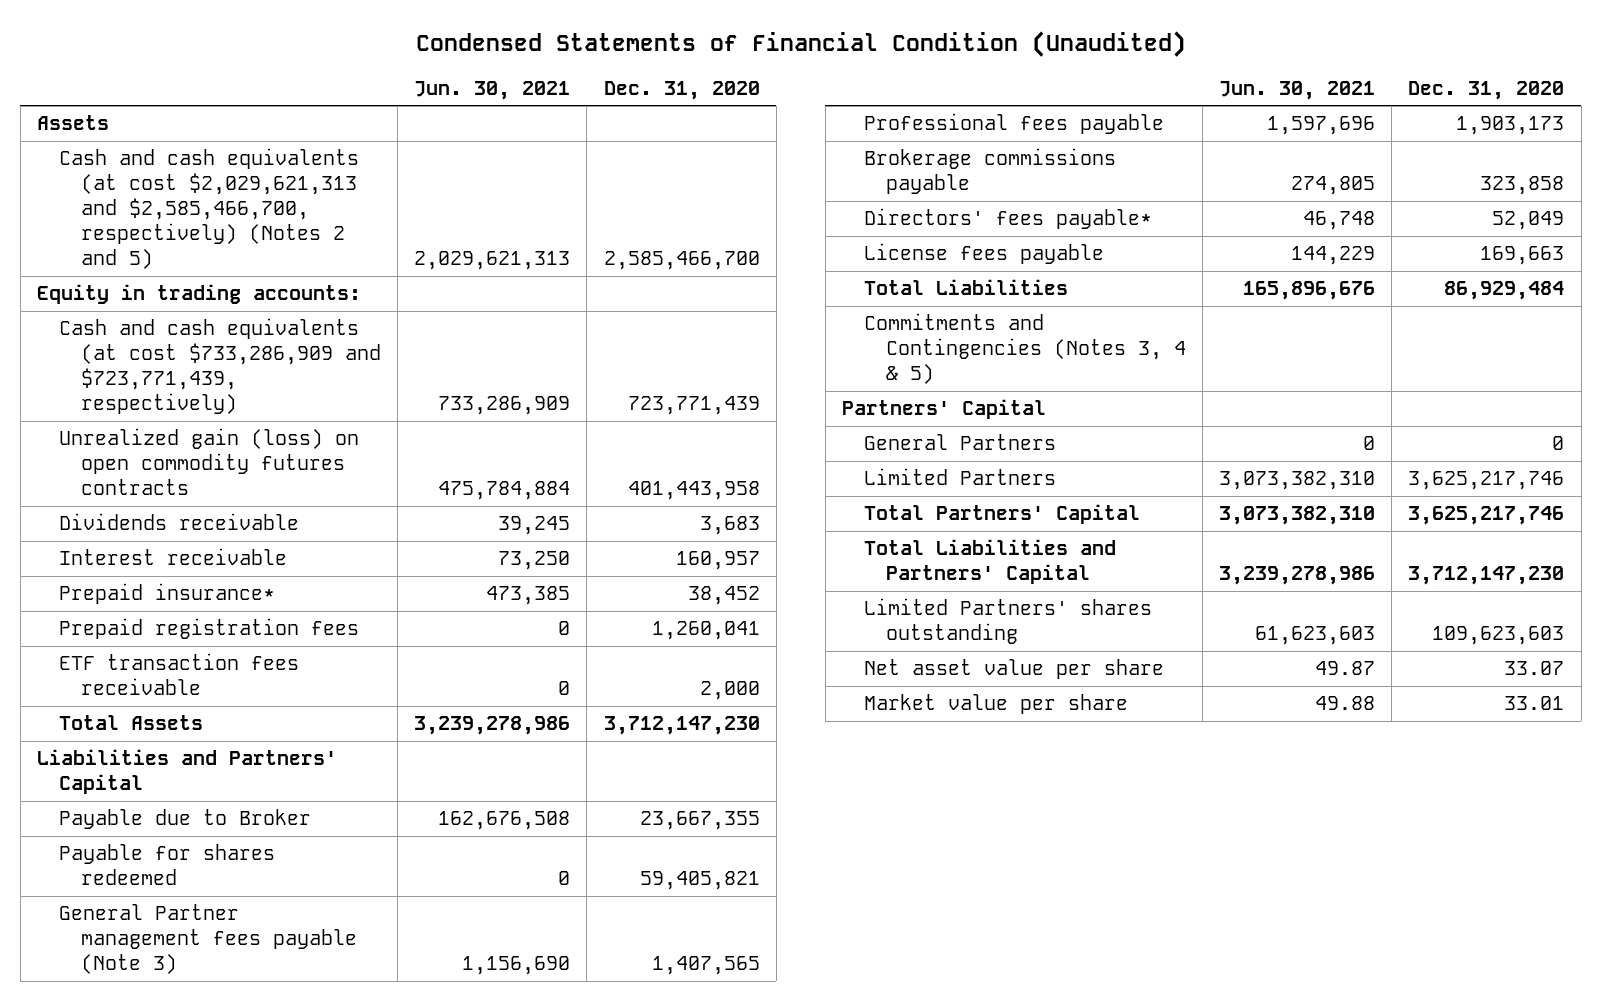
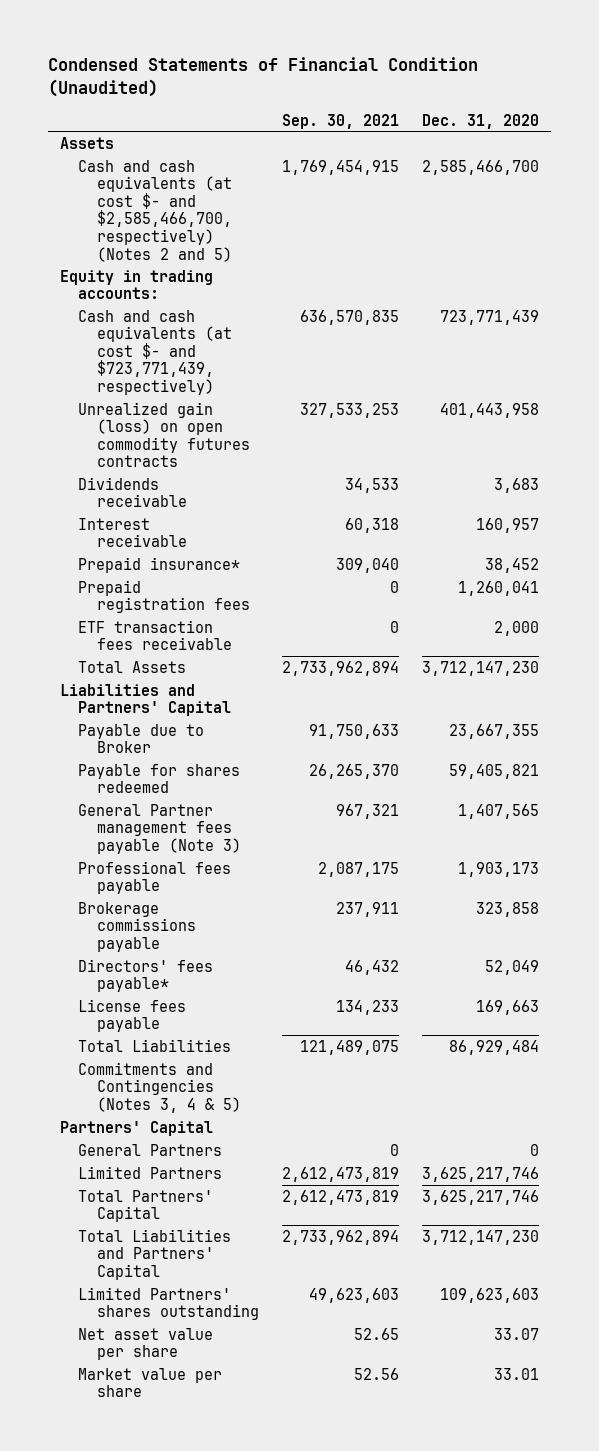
[414,80,571,100] Jun. 30, 2021 -> none
none -> [281,113,399,129] Sep. 30, 2021
[58,148,359,270] Cash and cash equivalents (at cost $2,029,621,313 and $2,585,466,700, respectively) (Notes 2 and 5) -> [78,159,232,262] Cash and cash equivalents (at cost $- and $2,585,466,700, respectively) (Notes 2 and 5)
[58,318,381,415] Cash and cash equivalents (at cost $733,286,909 and $723,771,439, respectively) -> [78,309,232,395] Cash and cash equivalents (at cost $- and $723,771,439, respectively)

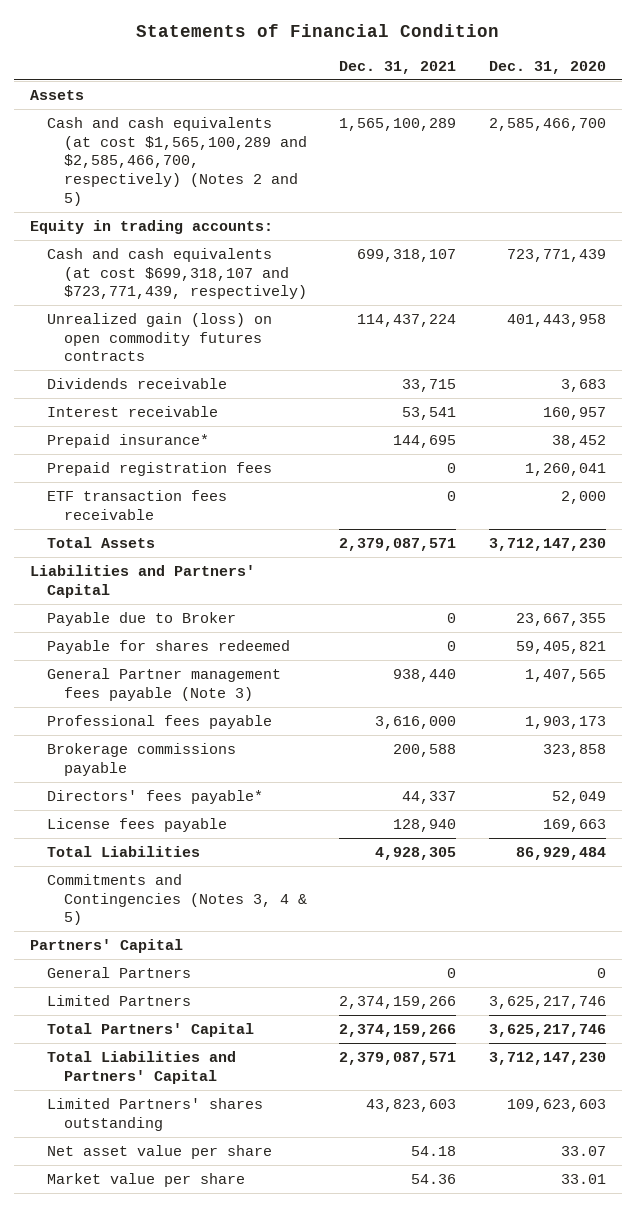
[48,57,479,98] Condensed Statements of Financial Condition (Unaudited) -> [135,24,499,38] Statements of Financial Condition
[281,113,399,129] Sep. 30, 2021 -> none
none -> [339,61,457,75] Dec. 31, 2021
[78,159,232,262] Cash and cash equivalents (at cost $- and $2,585,466,700, respectively) (Notes 2 and 5) -> [46,116,307,207] Cash and cash equivalents (at cost $1,565,100,289 and $2,585,466,700, respectively) (Notes 2 and 5)
[78,309,232,395] Cash and cash equivalents (at cost $- and $723,771,439, respectively) -> [46,247,307,300] Cash and cash equivalents (at cost $699,318,107 and $723,771,439, respectively)

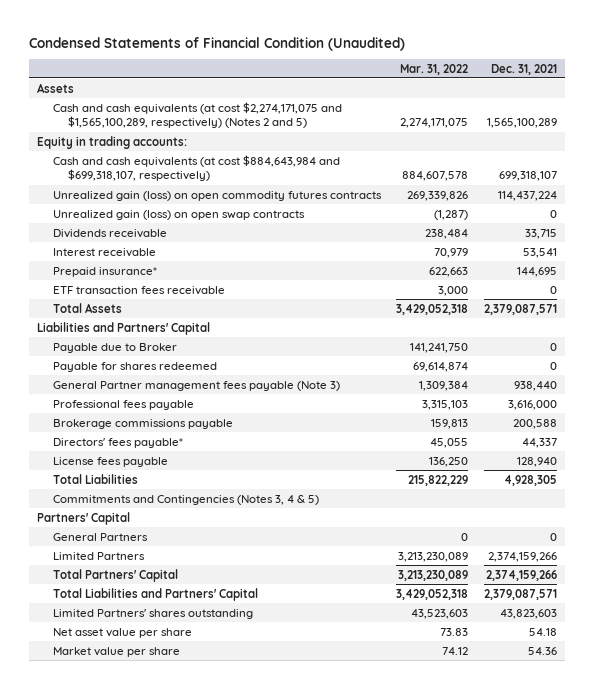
[135,24,499,38] Statements of Financial Condition -> [29,36,406,51] Condensed Statements of Financial Condition (Unaudited)
[488,61,606,75] Dec. 31, 2020 -> none
none -> [400,63,469,75] Mar. 31, 2022
[46,116,307,207] Cash and cash equivalents (at cost $1,565,100,289 and $2,585,466,700, respectively) (Notes 2 and 5) -> [52,101,342,129] Cash and cash equivalents (at cost $2,274,171,075 and $1,565,100,289, respectively) (Notes 2 and 5)
[46,247,307,300] Cash and cash equivalents (at cost $699,318,107 and $723,771,439, respectively) -> [52,154,340,182] Cash and cash equivalents (at cost $884,643,984 and $699,318,107, respectively)
none -> [52,209,305,220] Unrealized gain (loss) on open swap contracts
[46,461,272,476] Prepaid registration fees -> none

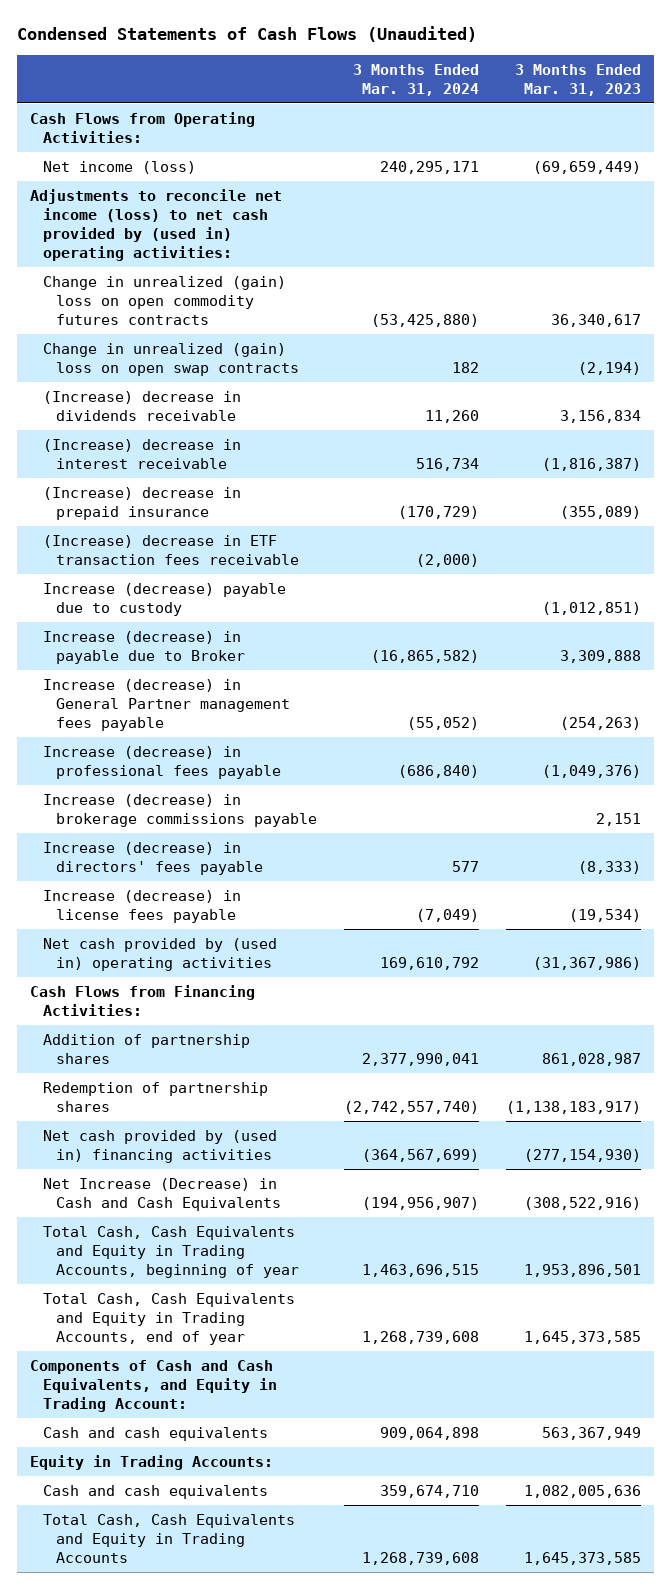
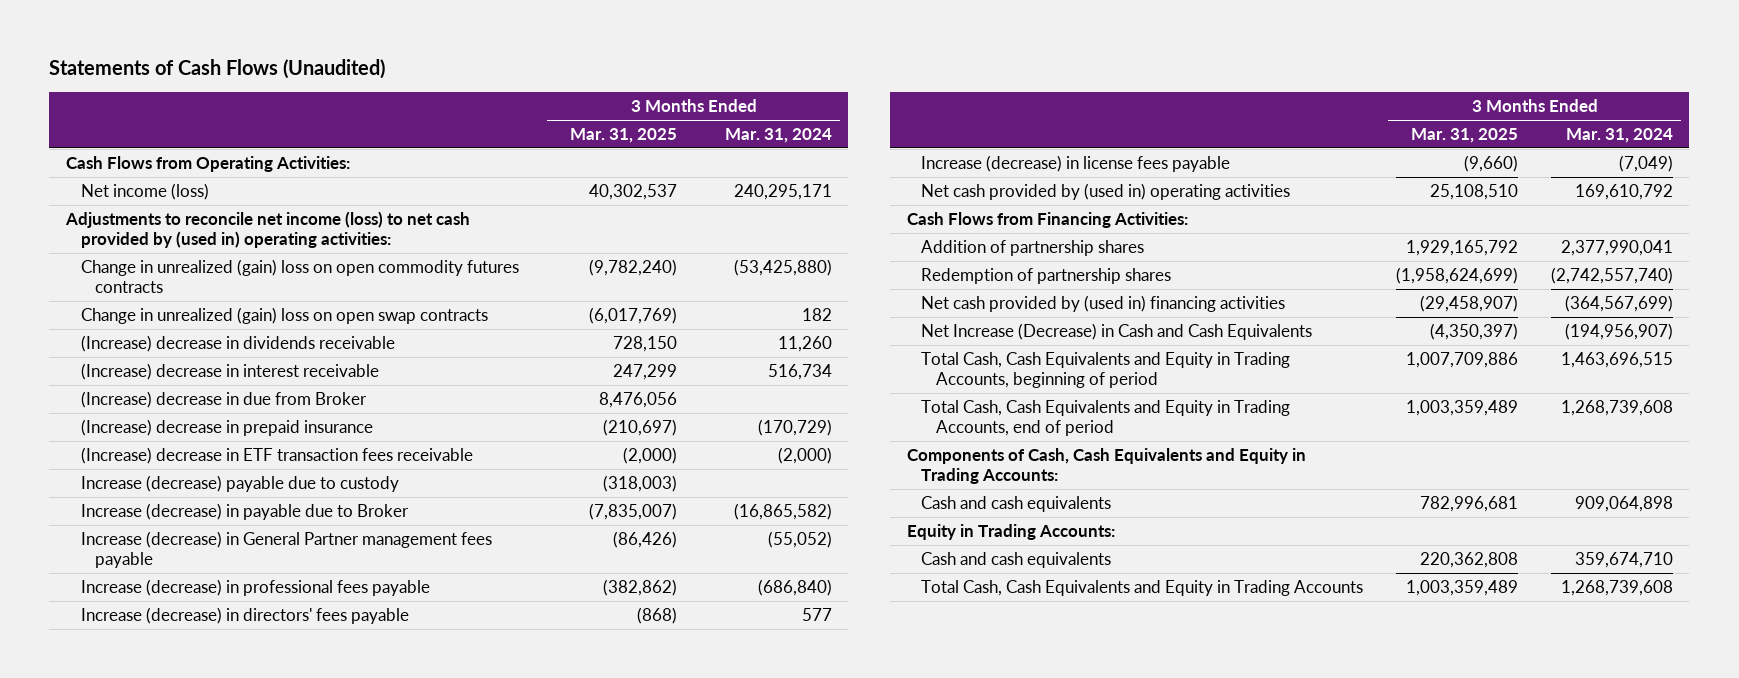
[17,26,478,43] Condensed Statements of Cash Flows (Unaudited) -> [49,59,386,80] Statements of Cash Flows (Unaudited)
[514,63,641,96] 3 Months Ended Mar. 31, 2023 -> none
none -> [570,128,678,144] Mar. 31, 2025
none -> [80,390,367,408] (Increase) decrease in due from Broker
[43,793,318,827] Increase (decrease) in brokerage commissions payable -> none
[43,1225,300,1278] Total Cash, Cash Equivalents and Equity in Trading Accounts, beginning of year -> [921,351,1291,389] Total Cash, Cash Equivalents and Equity in Trading Accounts, beginning of period
[43,1292,296,1345] Total Cash, Cash Equivalents and Equity in Trading Accounts, end of year -> [921,399,1291,437] Total Cash, Cash Equivalents and Equity in Trading Accounts, end of period
[30,1359,278,1412] Components of Cash and Cash Equivalents, and Equity in Trading Account: -> [906,447,1306,485] Components of Cash, Cash Equivalents and Equity in Trading Accounts:

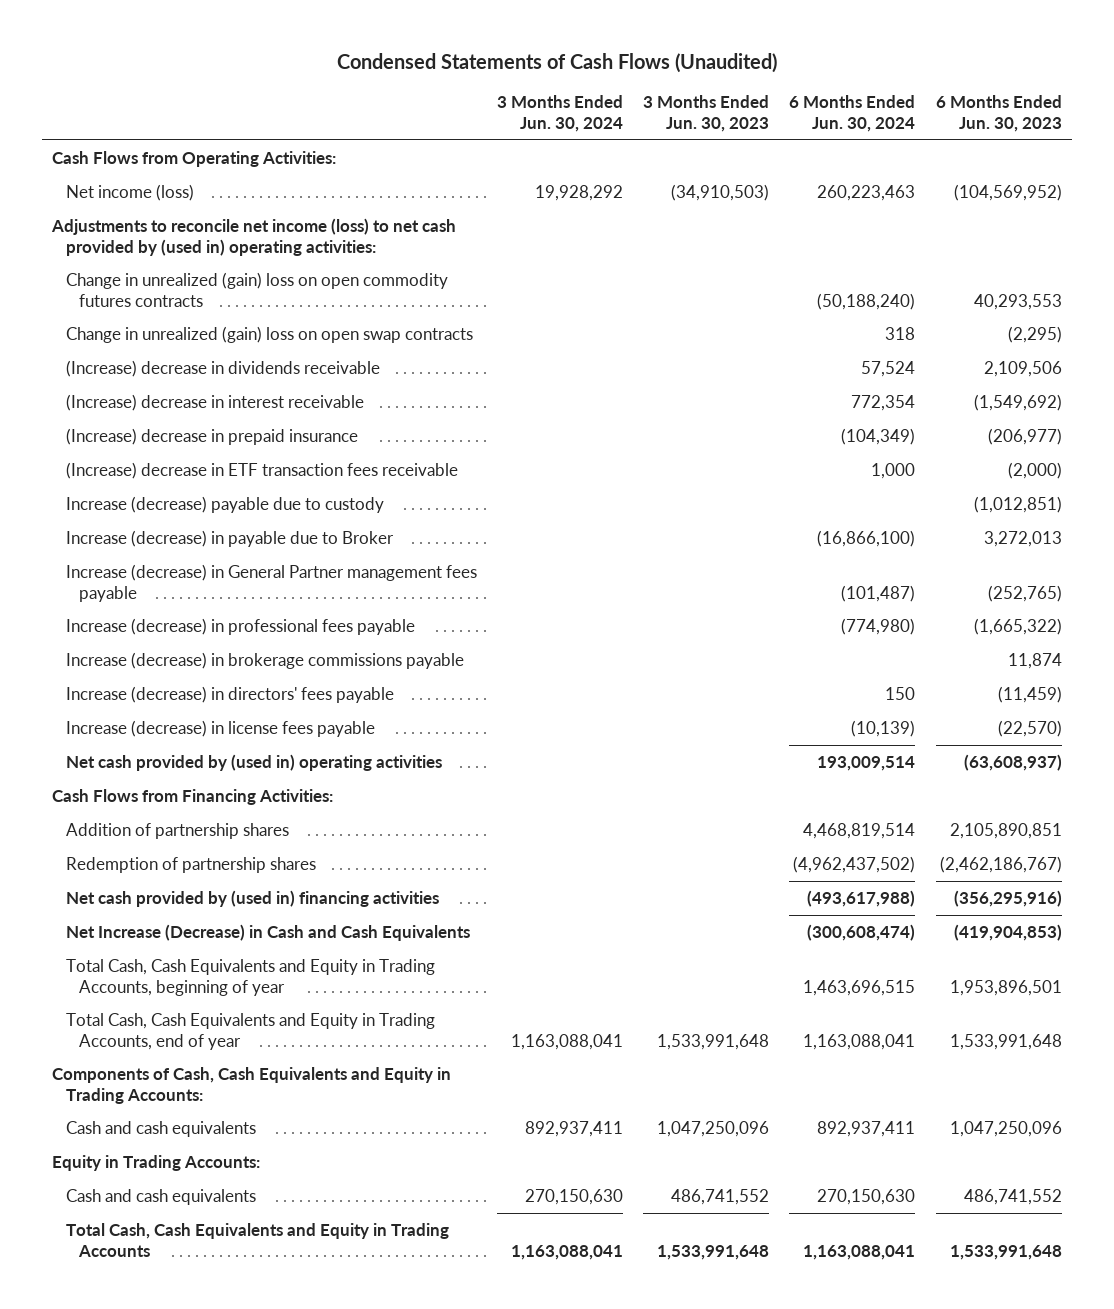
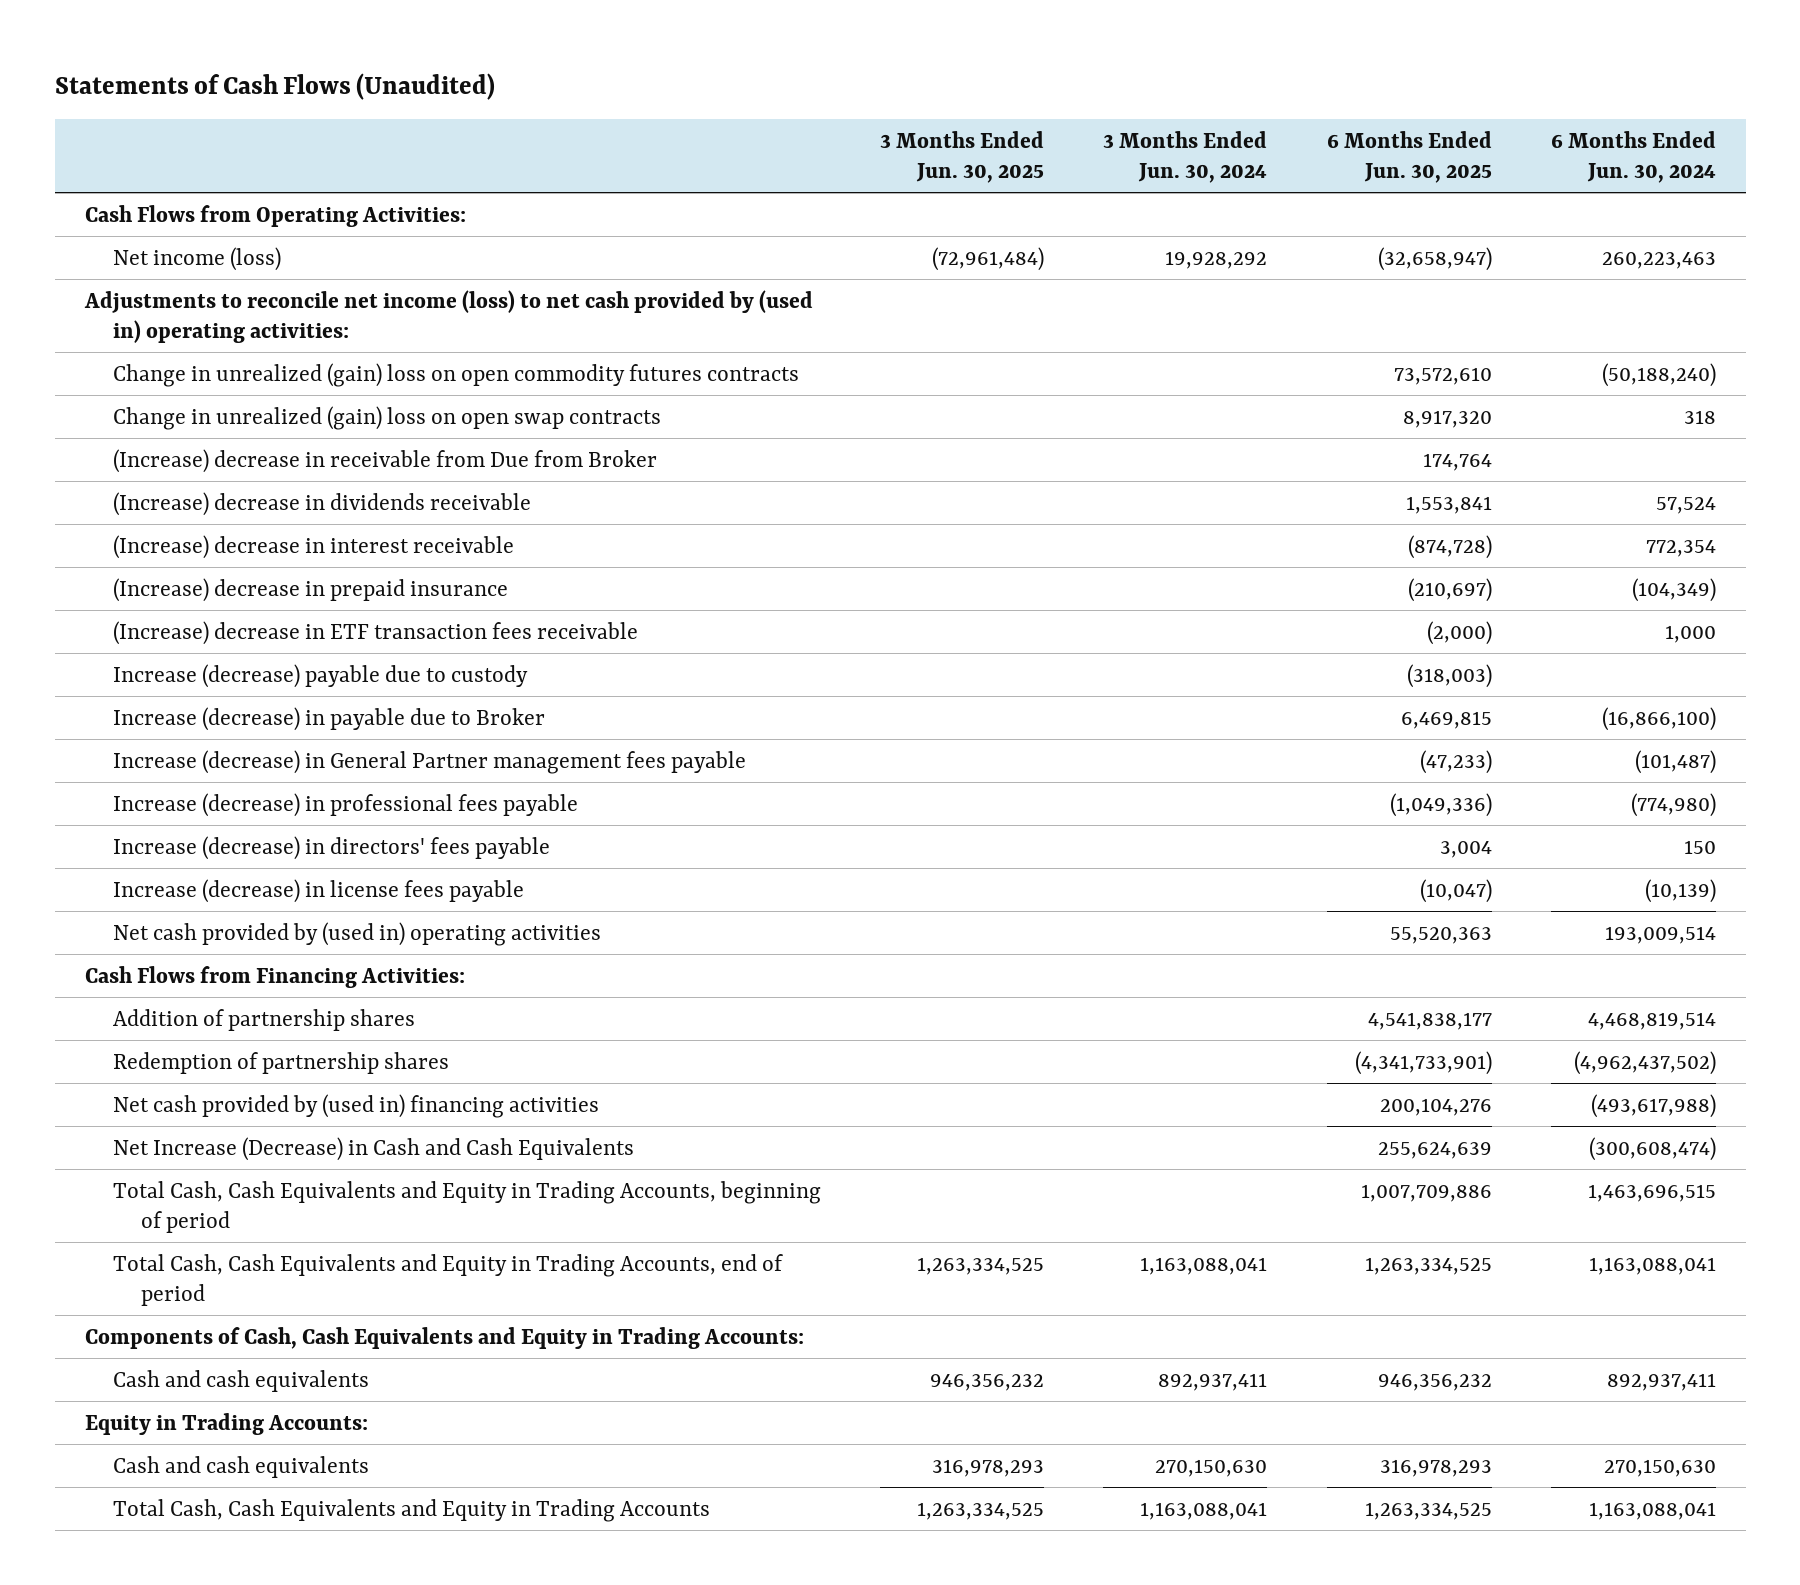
[336,52,777,73] Condensed Statements of Cash Flows (Unaudited) -> [54,72,495,100] Statements of Cash Flows (Unaudited)
[643,95,770,133] 3 Months Ended Jun. 30, 2023 -> none
[935,95,1062,133] 6 Months Ended Jun. 30, 2023 -> none
none -> [880,130,1045,183] 3 Months Ended Jun. 30, 2025
none -> [1326,130,1492,183] 6 Months Ended Jun. 30, 2025
none -> [112,448,657,473] (Increase) decrease in receivable from Due from Broker
[65,651,464,669] Increase (decrease) in brokerage commissions payable -> none
[65,958,435,996] Total Cash, Cash Equivalents and Equity in Trading Accounts, beginning of year -> [112,1180,821,1233] Total Cash, Cash Equivalents and Equity in Trading Accounts, beginning of period
[65,1012,435,1050] Total Cash, Cash Equivalents and Equity in Trading Accounts, end of year -> [112,1253,783,1306] Total Cash, Cash Equivalents and Equity in Trading Accounts, end of period

